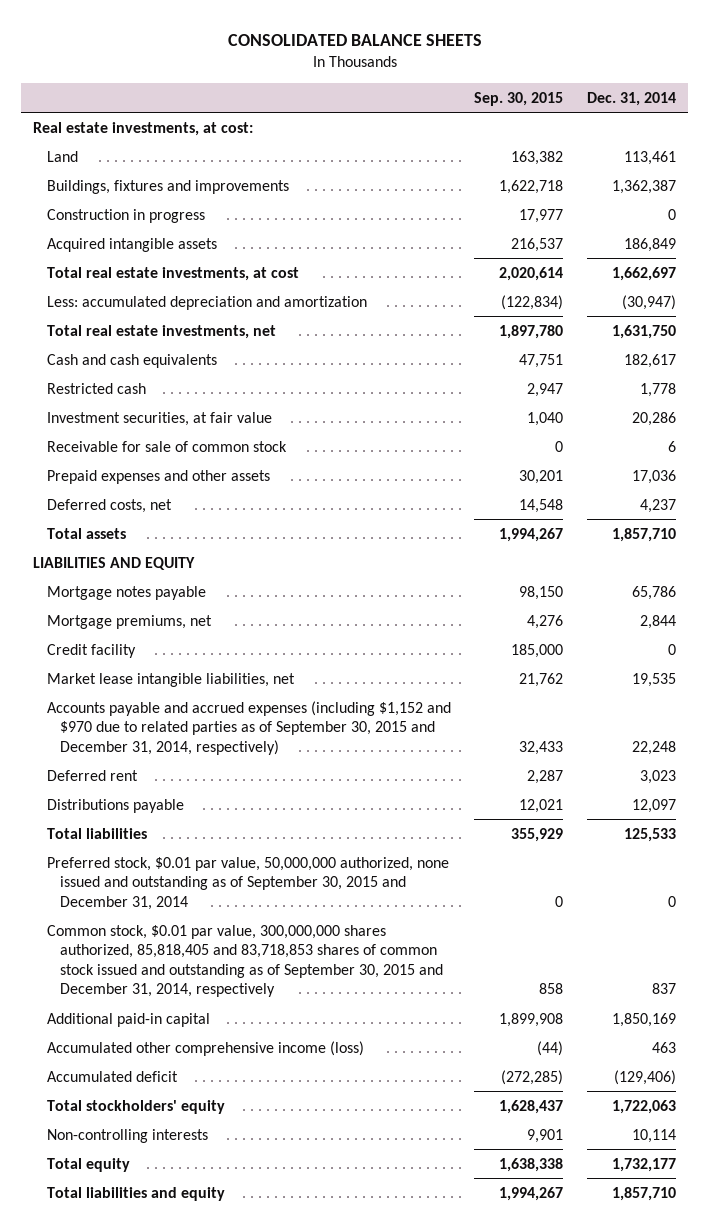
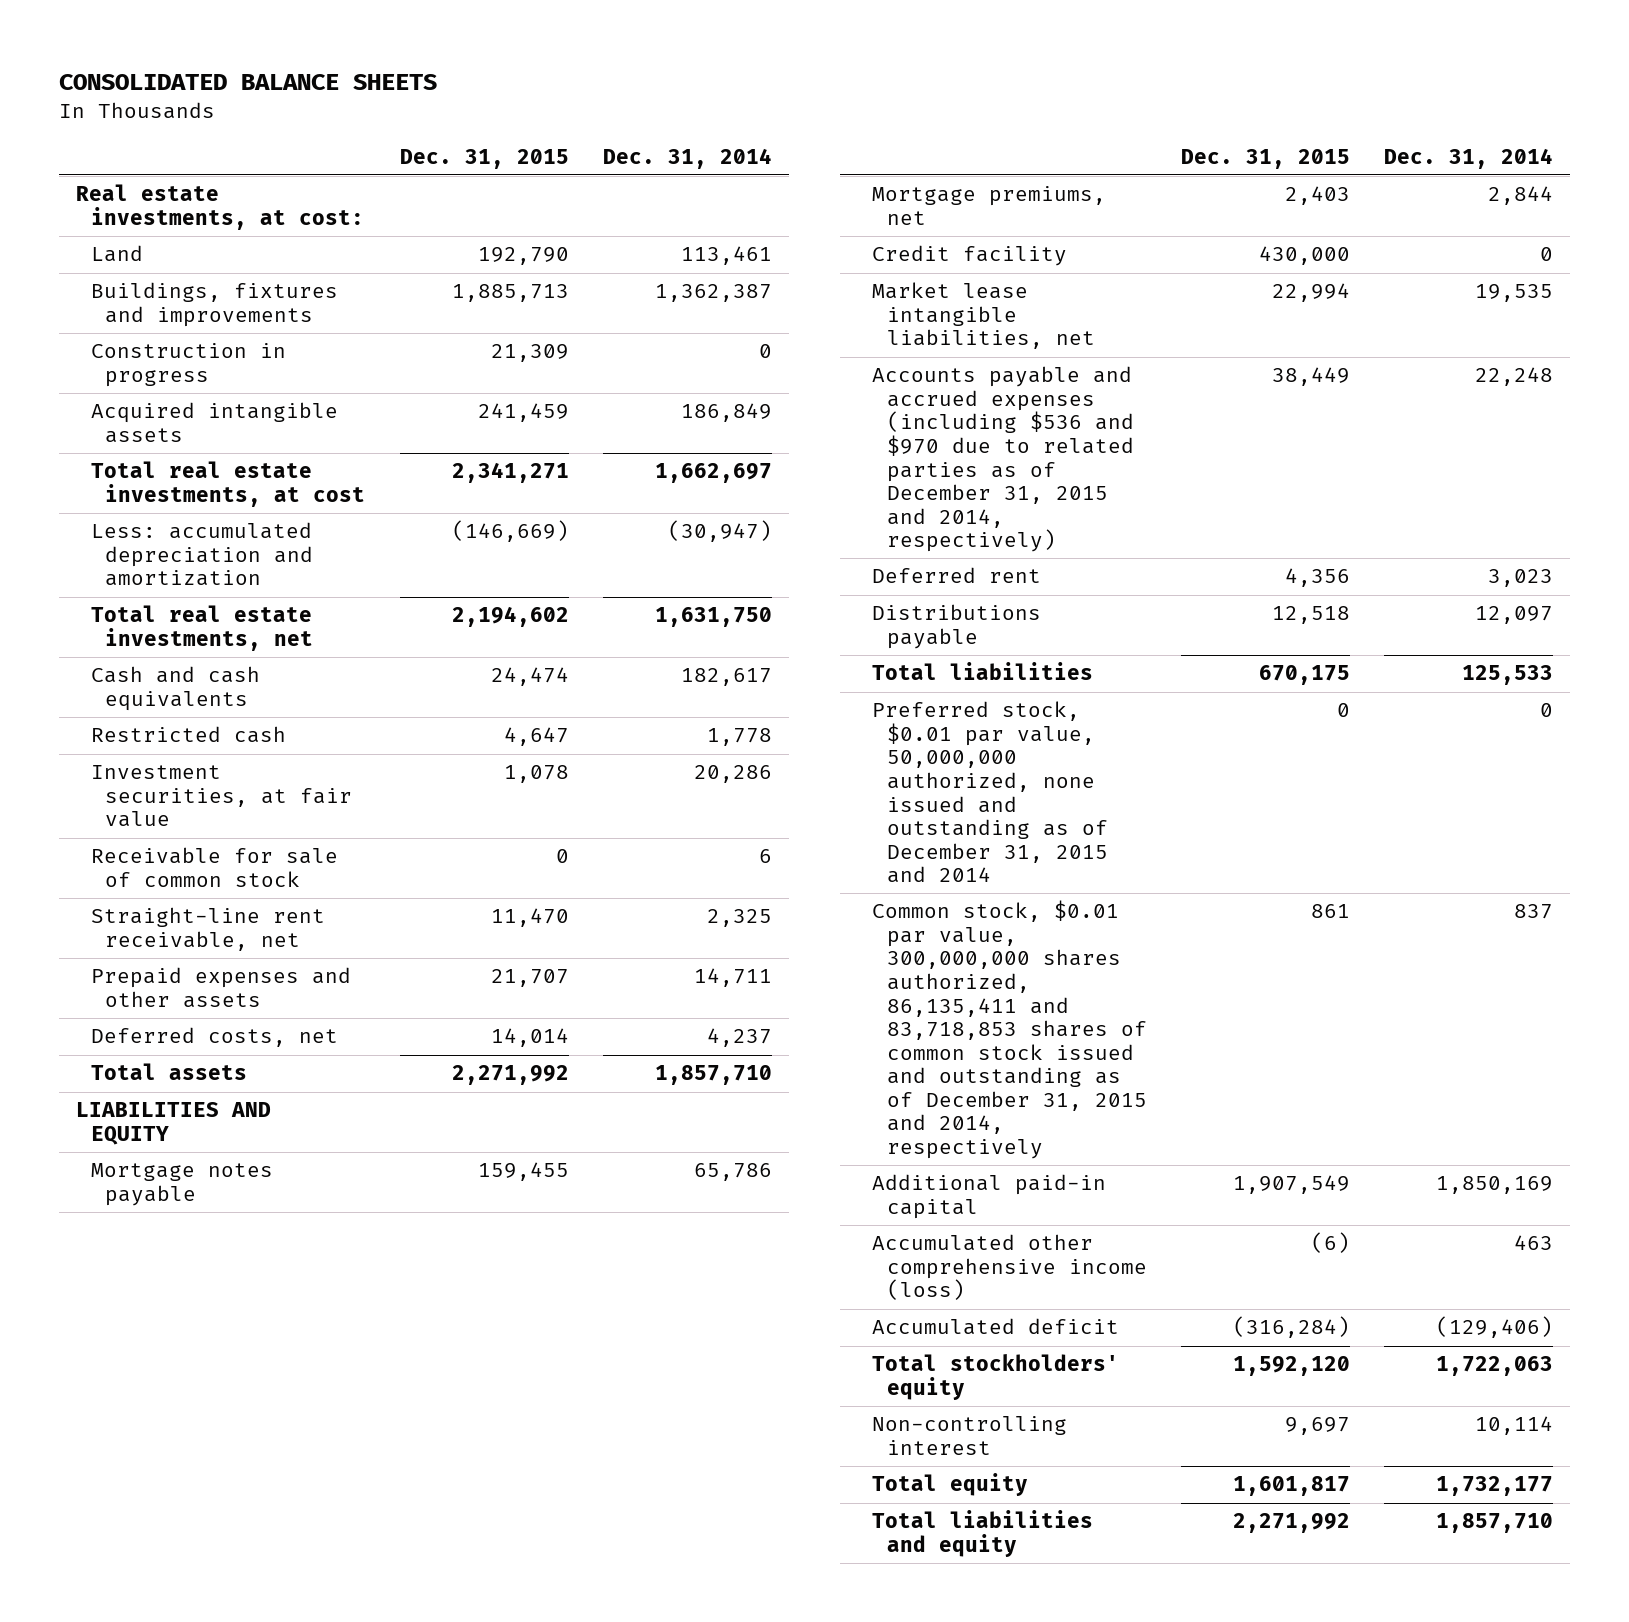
[474,91,564,106] Sep. 30, 2015 -> none
none -> [399,148,569,169] Dec. 31, 2015
none -> [90,907,325,951] Straight-line rent receivable, net
[632,469,677,484] 17,036 -> [693,968,772,988] 14,711
[46,700,451,755] Accounts payable and accrued expenses (including $1,152 and $970 due to related parties as of September 30, 2015 and December 31, 2014, respectively) -> [871,366,1134,553] Accounts payable and accrued expenses (including $536 and $970 due to related parties as of December 31, 2015 and 2014, respectively)
[46,856,449,910] Preferred stock, $0.01 par value, 50,000,000 authorized, none issued and outstanding as of September 30, 2015 and December 31, 2014 -> [871,701,1108,884] Preferred stock, $0.01 par value, 50,000,000 authorized, none issued and outstanding as of December 31, 2015 and 2014
[46,924,443,998] Common stock, $0.01 par value, 300,000,000 shares authorized, 85,818,405 and 83,718,853 shares of common stock issued and outstanding as of September 30, 2015 and December 31, 2014, respectively -> [871,900,1147,1159] Common stock, $0.01 par value, 300,000,000 shares authorized, 86,135,411 and 83,718,853 shares of common stock issued and outstanding as of December 31, 2015 and 2014, respectively
[46,1128,208,1143] Non-controlling interests -> [871,1416,1067,1455] Non-controlling interest

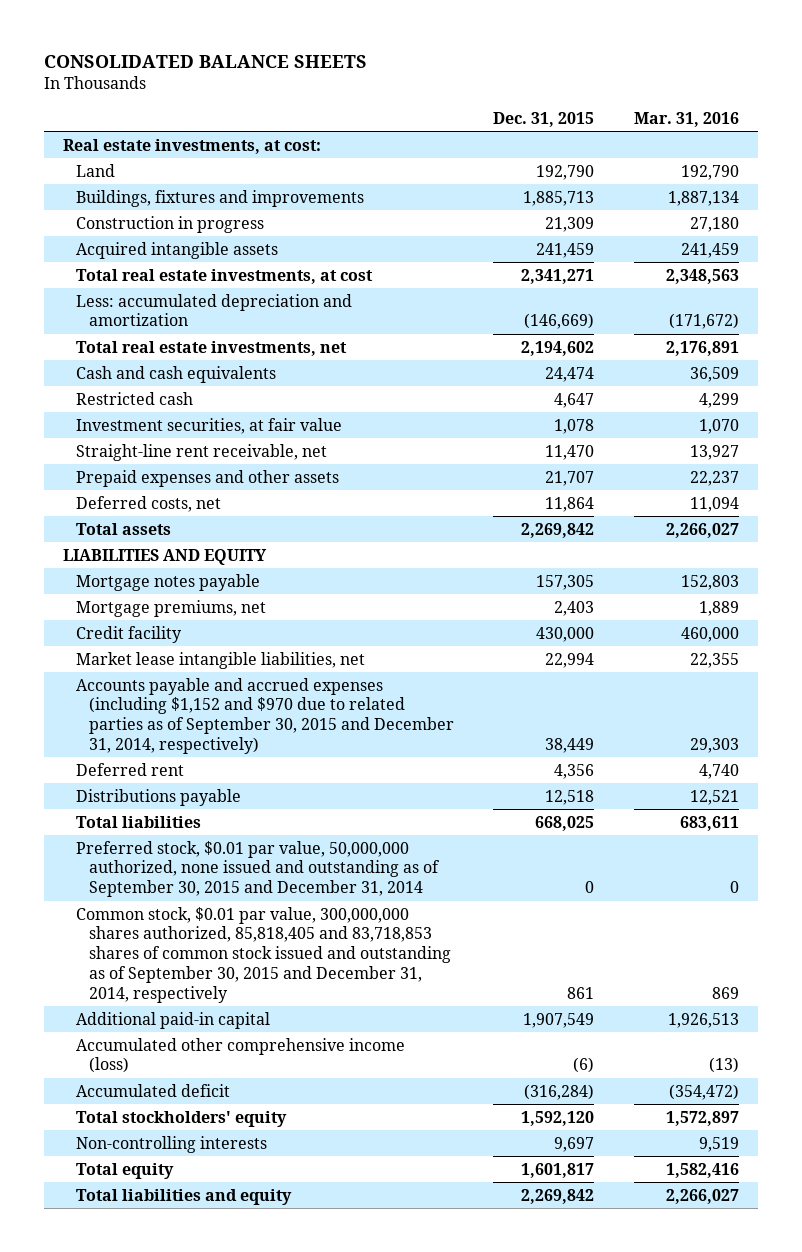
[602,147,772,169] Dec. 31, 2014 -> none
none -> [633,111,739,127] Mar. 31, 2016
[90,847,338,887] Receivable for sale of common stock -> none
[490,1028,569,1048] 14,014 -> [545,496,595,512] 11,864
[451,1065,569,1086] 2,271,992 -> [521,522,595,538] 2,269,842
[477,1162,569,1182] 159,455 -> [536,574,595,590] 157,305
[871,366,1134,553] Accounts payable and accrued expenses (including $536 and $970 due to related parties as of December 31, 2015 and 2014, respectively) -> [76,677,455,755] Accounts payable and accrued expenses (including $1,152 and $970 due to related parties as of September 30, 2015 and December 31, 2014, respectively)
[1258,665,1350,686] 670,175 -> [535,815,595,831] 668,025
[871,701,1108,884] Preferred stock, $0.01 par value, 50,000,000 authorized, none issued and outstanding as of December 31, 2015 and 2014 -> [76,840,441,898] Preferred stock, $0.01 par value, 50,000,000 authorized, none issued and outstanding as of September 30, 2015 and December 31, 2014
[871,900,1147,1159] Common stock, $0.01 par value, 300,000,000 shares authorized, 86,135,411 and 83,718,853 shares of common stock issued and outstanding as of December 31, 2015 and 2014, respectively -> [76,906,452,1003] Common stock, $0.01 par value, 300,000,000 shares authorized, 85,818,405 and 83,718,853 shares of common stock issued and outstanding as of September 30, 2015 and December 31, 2014, respectively
[871,1416,1067,1455] Non-controlling interest -> [76,1135,268,1153] Non-controlling interests
[1232,1513,1350,1534] 2,271,992 -> [521,1188,595,1204] 2,269,842

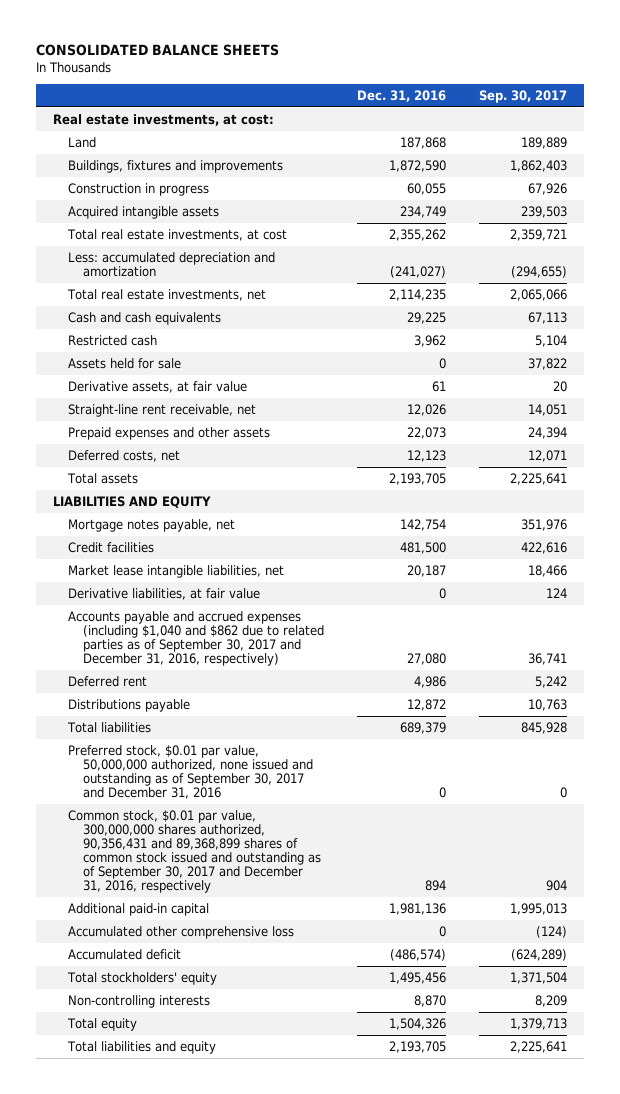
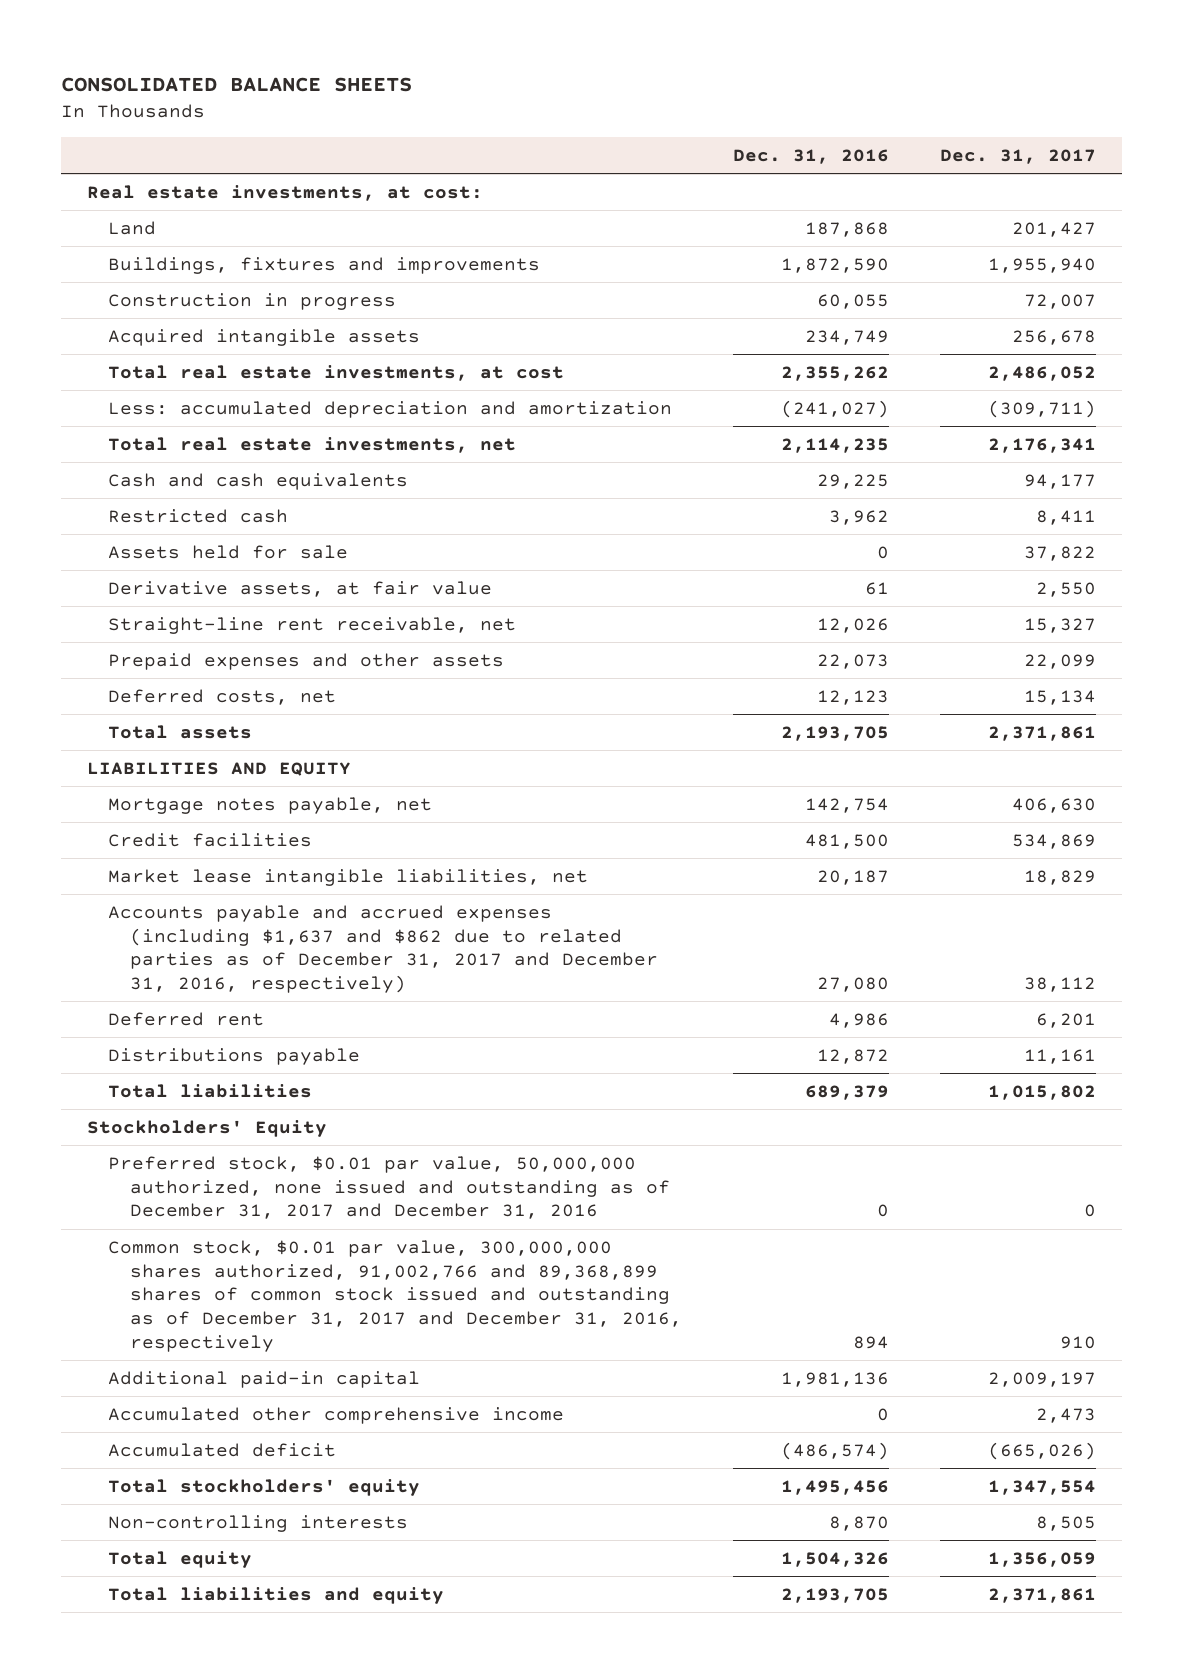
[479,89,568,103] Sep. 30, 2017 -> none
none -> [940,148,1097,164] Dec. 31, 2017
[67,587,260,600] Derivative liabilities, at fair value -> none
[67,610,324,667] Accounts payable and accrued expenses (including $1,040 and $862 due to related parties as of September 30, 2017 and December 31, 2016, respectively) -> [108,904,658,993] Accounts payable and accrued expenses (including $1,637 and $862 due to related parties as of December 31, 2017 and December 31, 2016, respectively)
none -> [86,1119,327,1137] Stockholders' Equity
[67,744,313,800] Preferred stock, $0.01 par value, 50,000,000 authorized, none issued and outstanding as of September 30, 2017 and December 31, 2016 -> [108,1155,670,1220] Preferred stock, $0.01 par value, 50,000,000 authorized, none issued and outstanding as of December 31, 2017 and December 31, 2016
[67,809,321,894] Common stock, $0.01 par value, 300,000,000 shares authorized, 90,356,431 and 89,368,899 shares of common stock issued and outstanding as of September 30, 2017 and December 31, 2016, respectively -> [108,1239,682,1352] Common stock, $0.01 par value, 300,000,000 shares authorized, 91,002,766 and 89,368,899 shares of common stock issued and outstanding as of December 31, 2017 and December 31, 2016, respectively
[67,925,294,939] Accumulated other comprehensive loss -> [108,1406,565,1424] Accumulated other comprehensive income

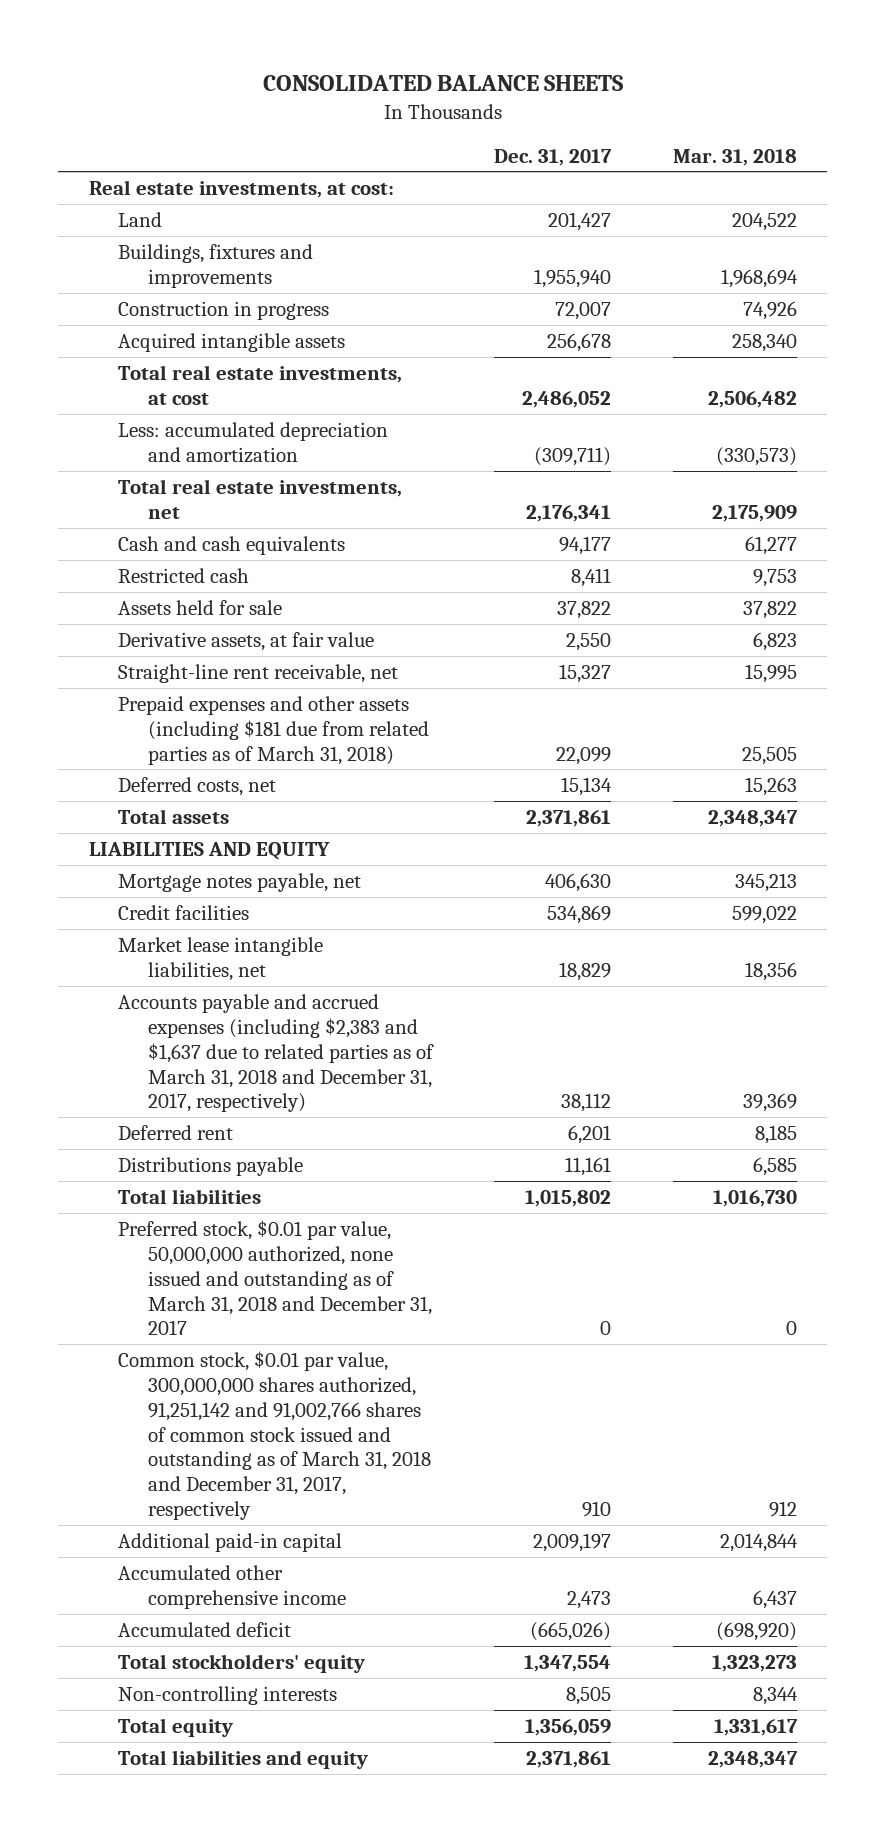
[733,148,890,164] Dec. 31, 2016 -> none
none -> [672,148,797,166] Mar. 31, 2018
[108,652,505,670] Prepaid expenses and other assets -> [118,695,429,765] Prepaid expenses and other assets (including $181 due from related parties as of March 31, 2018)
[108,904,658,993] Accounts payable and accrued expenses (including $1,637 and $862 due to related parties as of December 31, 2017 and December 31, 2016, respectively) -> [118,993,434,1113] Accounts payable and accrued expenses (including $2,383 and $1,637 due to related parties as of March 31, 2018 and December 31, 2017, respectively)
[86,1119,327,1137] Stockholders' Equity -> none
[108,1155,670,1220] Preferred stock, $0.01 par value, 50,000,000 authorized, none issued and outstanding as of December 31, 2017 and December 31, 2016 -> [118,1219,432,1336] Preferred stock, $0.01 par value, 50,000,000 authorized, none issued and outstanding as of March 31, 2018 and December 31, 2017
[108,1239,682,1352] Common stock, $0.01 par value, 300,000,000 shares authorized, 91,002,766 and 89,368,899 shares of common stock issued and outstanding as of December 31, 2017 and December 31, 2016, respectively -> [118,1350,431,1521] Common stock, $0.01 par value, 300,000,000 shares authorized, 91,251,142 and 91,002,766 shares of common stock issued and outstanding as of March 31, 2018 and December 31, 2017, respectively

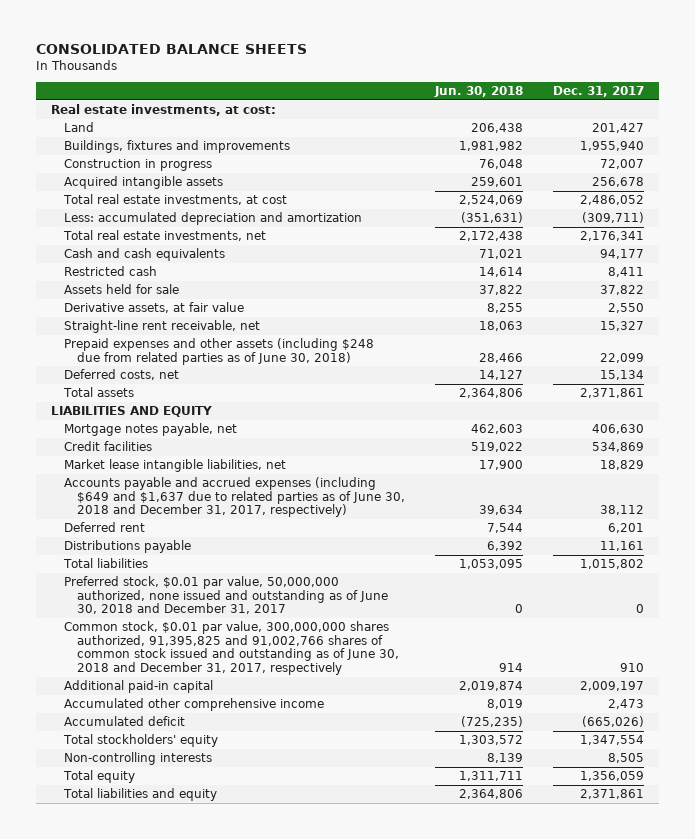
[672,148,797,166] Mar. 31, 2018 -> none
none -> [433,86,523,98] Jun. 30, 2018
[118,695,429,765] Prepaid expenses and other assets (including $181 due from related parties as of March 31, 2018) -> [63,338,374,365] Prepaid expenses and other assets (including $248 due from related parties as of June 30, 2018)
[118,993,434,1113] Accounts payable and accrued expenses (including $2,383 and $1,637 due to related parties as of March 31, 2018 and December 31, 2017, respectively) -> [63,477,405,518] Accounts payable and accrued expenses (including $649 and $1,637 due to related parties as of June 30, 2018 and December 31, 2017, respectively)
[118,1219,432,1336] Preferred stock, $0.01 par value, 50,000,000 authorized, none issued and outstanding as of March 31, 2018 and December 31, 2017 -> [63,576,388,615] Preferred stock, $0.01 par value, 50,000,000 authorized, none issued and outstanding as of June 30, 2018 and December 31, 2017
[118,1350,431,1521] Common stock, $0.01 par value, 300,000,000 shares authorized, 91,251,142 and 91,002,766 shares of common stock issued and outstanding as of March 31, 2018 and December 31, 2017, respectively -> [63,621,399,676] Common stock, $0.01 par value, 300,000,000 shares authorized, 91,395,825 and 91,002,766 shares of common stock issued and outstanding as of June 30, 2018 and December 31, 2017, respectively

